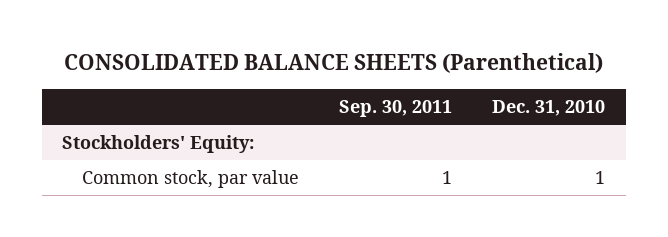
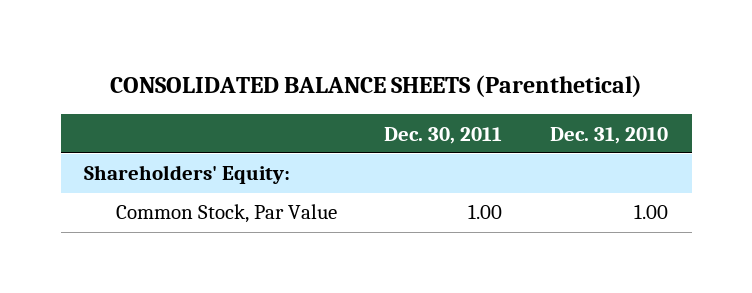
[339,99,453,117] Sep. 30, 2011 -> none
none -> [384,126,503,144] Dec. 30, 2011
[62,135,255,154] Stockholders' Equity: -> [84,165,291,185] Shareholders' Equity:
[81,170,299,189] Common stock, par value -> [115,204,337,224] Common Stock, Par Value
[595,171,606,185] 1 -> [633,204,668,220] 1.00

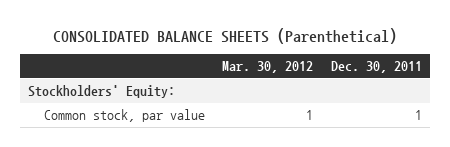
[549,126,668,144] Dec. 31, 2010 -> none
none -> [222,61,314,74] Mar. 30, 2012
[84,165,291,185] Shareholders' Equity: -> [28,85,176,99] Stockholders' Equity:
[115,204,337,224] Common Stock, Par Value -> [44,109,206,123] Common stock, par value
[468,204,503,220] 1.00 -> [414,110,422,121] 1

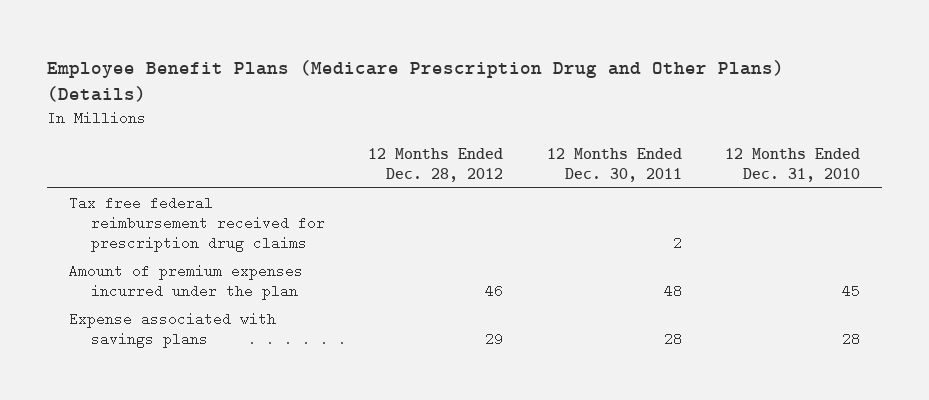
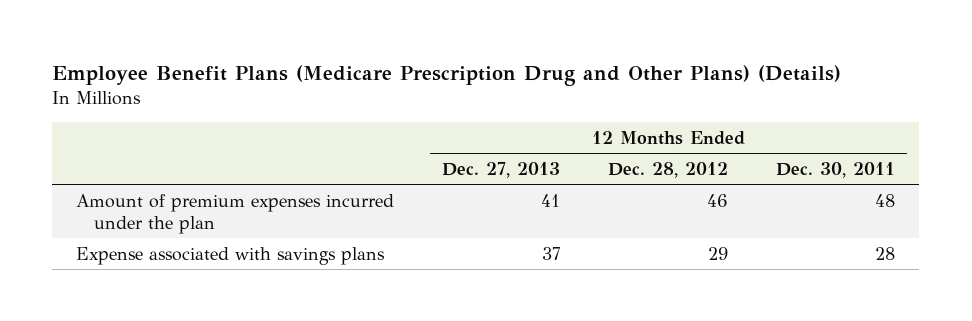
[725,148,861,183] 12 Months Ended Dec. 31, 2010 -> none
none -> [442,162,561,179] Dec. 27, 2013
[69,196,325,252] Tax free federal reimbursement received for prescription drug claims -> none

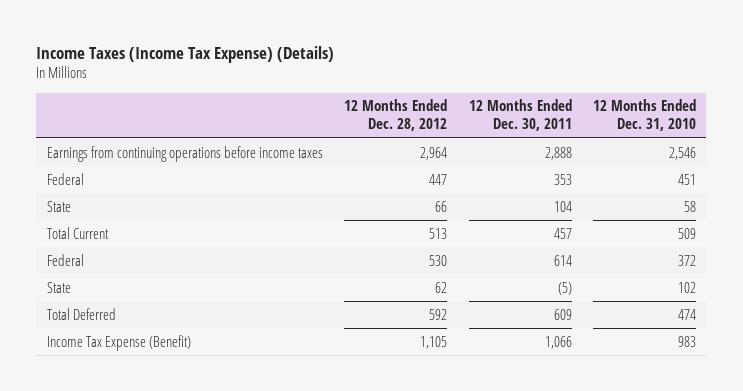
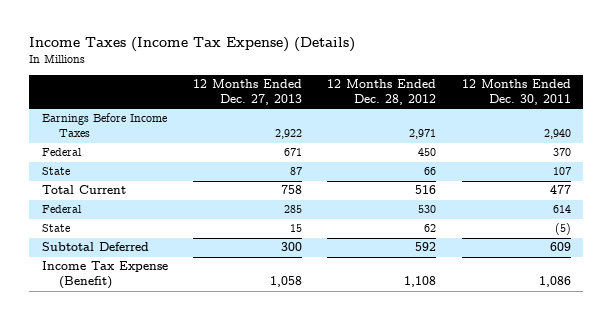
[592,99,696,132] 12 Months Ended Dec. 31, 2010 -> none
none -> [193,78,303,105] 12 Months Ended Dec. 27, 2013
[46,145,323,162] Earnings from continuing operations before income taxes -> [41,113,167,138] Earnings Before Income Taxes
[420,146,448,160] 2,964 -> [409,129,437,140] 2,971
[544,146,572,160] 2,888 -> [543,129,571,140] 2,940
[429,173,448,185] 447 -> [418,148,437,157] 450
[553,173,572,185] 353 -> [552,148,571,157] 370
[553,200,572,212] 104 -> [552,167,571,176] 107
[429,227,448,239] 513 -> [415,185,437,195] 516
[553,227,572,239] 457 -> [549,185,571,195] 477
[46,307,116,320] Total Deferred -> [41,242,149,252] Subtotal Deferred
[420,335,448,349] 1,105 -> [404,276,437,288] 1,108
[544,335,572,349] 1,066 -> [538,276,571,288] 1,086

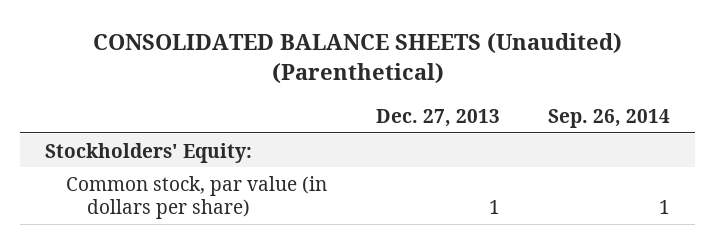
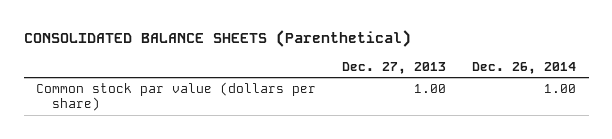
[92,33,622,84] CONSOLIDATED BALANCE SHEETS (Unaudited) (Parenthetical) -> [23,29,411,47] CONSOLIDATED BALANCE SHEETS (Parenthetical)
[548,108,671,128] Sep. 26, 2014 -> none
none -> [471,61,576,74] Dec. 26, 2014
[44,142,252,163] Stockholders' Equity: -> none
[65,175,327,220] Common stock, par value (in dollars per share) -> [36,82,317,112] Common stock par value (dollars per share)
[488,200,500,215] 1 -> [414,84,447,94] 1.00

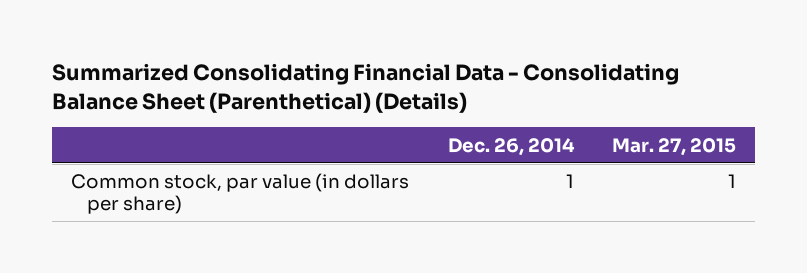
[23,29,411,47] CONSOLIDATED BALANCE SHEETS (Parenthetical) -> [51,63,679,113] Summarized Consolidating Financial Data - Consolidating Balance Sheet (Parenthetical) (Details)
[342,61,447,74] Dec. 27, 2013 -> none
none -> [612,137,737,156] Mar. 27, 2015
[36,82,317,112] Common stock par value (dollars per share) -> [70,173,409,215] Common stock, par value (in dollars per share)
[543,84,576,94] 1.00 -> [565,174,574,189] 1

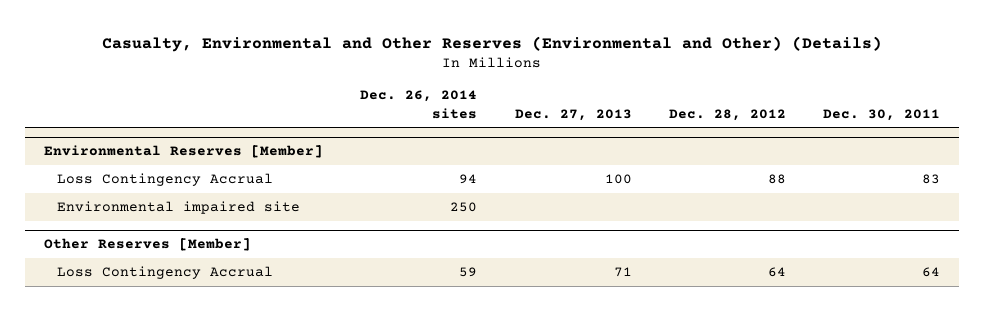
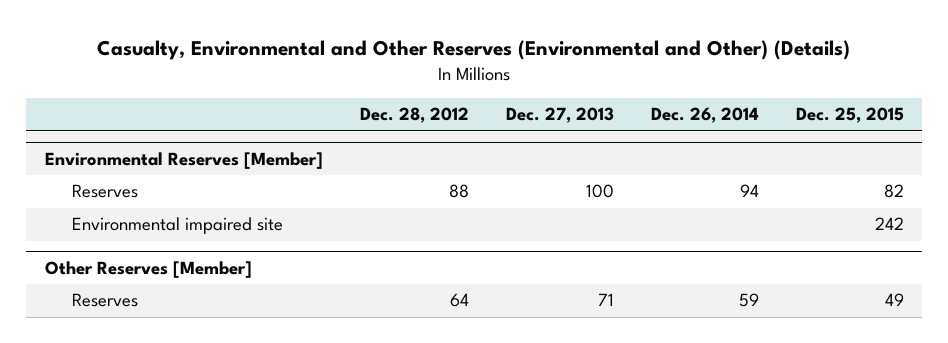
[360,90,478,119] Dec. 26, 2014 sites -> none
[823,108,941,121] Dec. 30, 2011 -> none
none -> [650,107,759,124] Dec. 26, 2014
none -> [795,107,904,124] Dec. 25, 2015
[57,172,274,186] Loss Contingency Accrual -> [71,184,138,199] Reserves
[57,265,274,279] Loss Contingency Accrual -> [71,293,138,308] Reserves

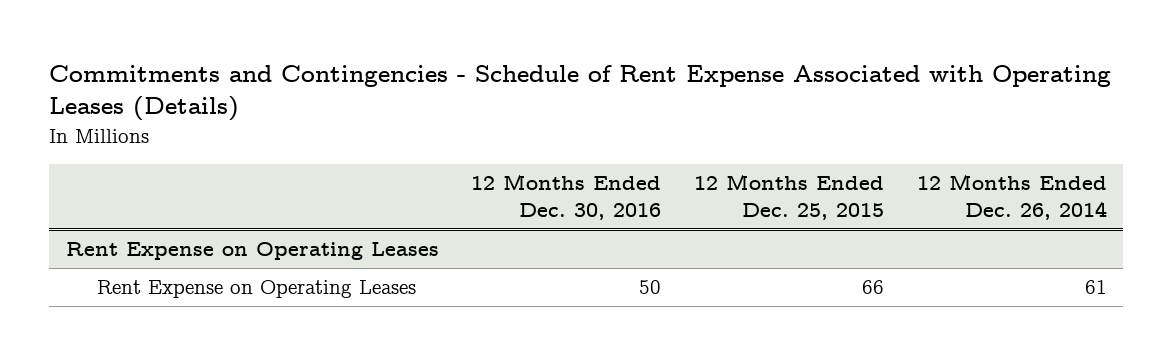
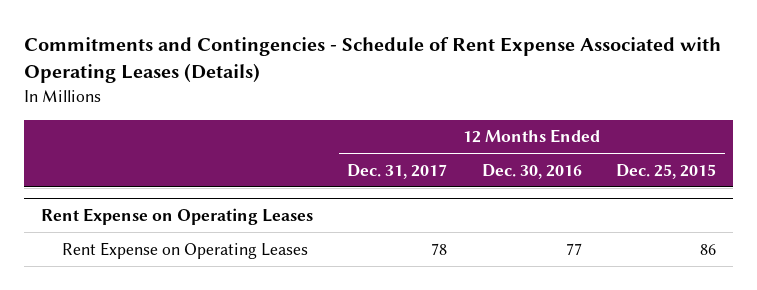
[916,174,1107,221] 12 Months Ended Dec. 26, 2014 -> none
none -> [347,163,448,179] Dec. 31, 2017
[639,280,662,295] 50 -> [565,242,582,255] 77
[862,280,885,295] 66 -> [700,243,717,255] 86

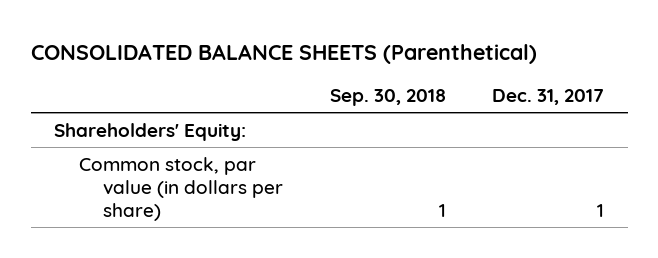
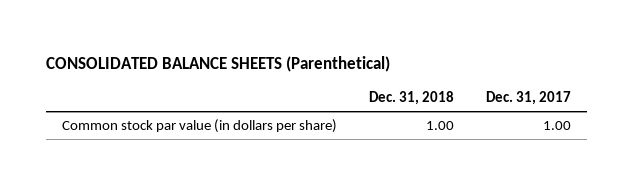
[329,89,446,107] Sep. 30, 2018 -> none
none -> [369,91,455,106] Dec. 31, 2018
[53,122,246,141] Shareholders' Equity: -> none
[78,156,284,222] Common stock, par value (in dollars per share) -> [62,119,338,134] Common stock par value (in dollars per share)
[597,204,605,218] 1 -> [542,121,571,131] 1.00

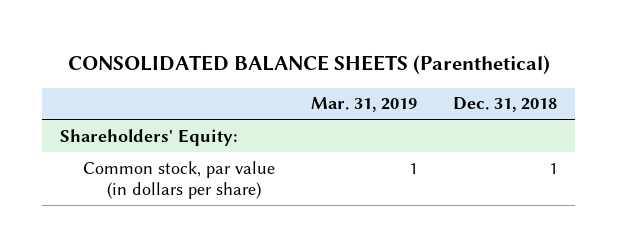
[485,91,571,106] Dec. 31, 2017 -> none
none -> [311,97,418,113] Mar. 31, 2019
none -> [59,128,238,146] Shareholders' Equity:
[62,119,338,134] Common stock par value (in dollars per share) -> [83,160,276,200] Common stock, par value (in dollars per share)
[426,121,455,131] 1.00 -> [549,162,558,174] 1

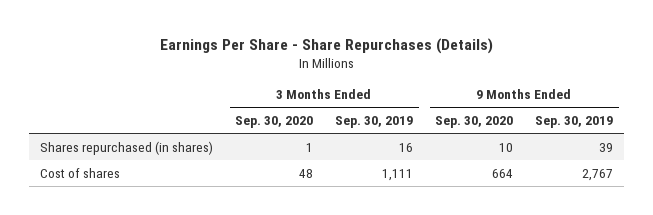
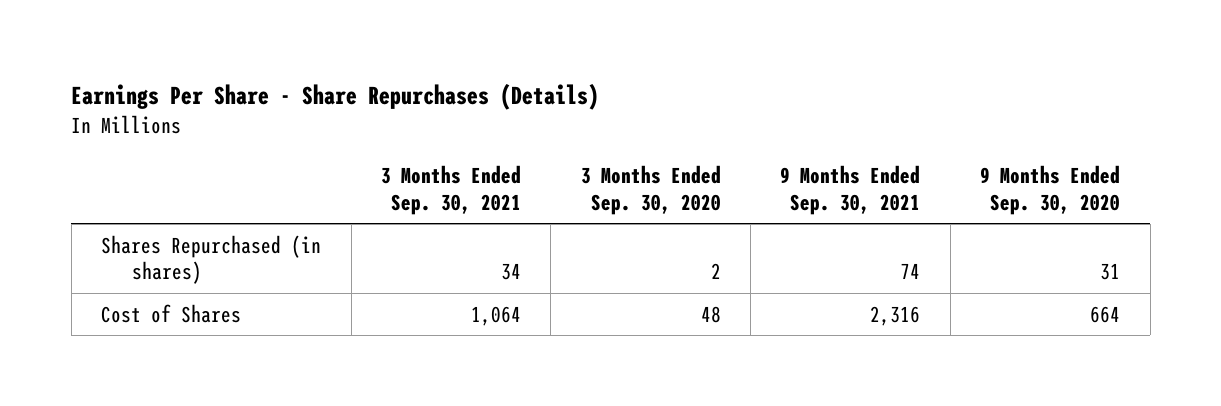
[335,116,414,129] Sep. 30, 2019 -> none
[535,116,614,129] Sep. 30, 2019 -> none
none -> [380,164,521,215] 3 Months Ended Sep. 30, 2021
none -> [780,164,921,215] 9 Months Ended Sep. 30, 2021
[40,140,214,155] Shares repurchased (in shares) -> [101,234,322,285] Shares Repurchased (in shares)
[306,142,314,152] 1 -> [710,263,721,280] 2
[499,142,514,152] 10 -> [1100,263,1121,281] 31
[40,167,121,178] Cost of shares -> [101,303,242,323] Cost of Shares

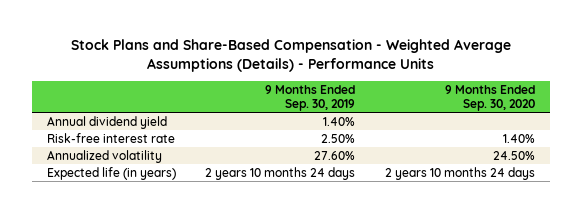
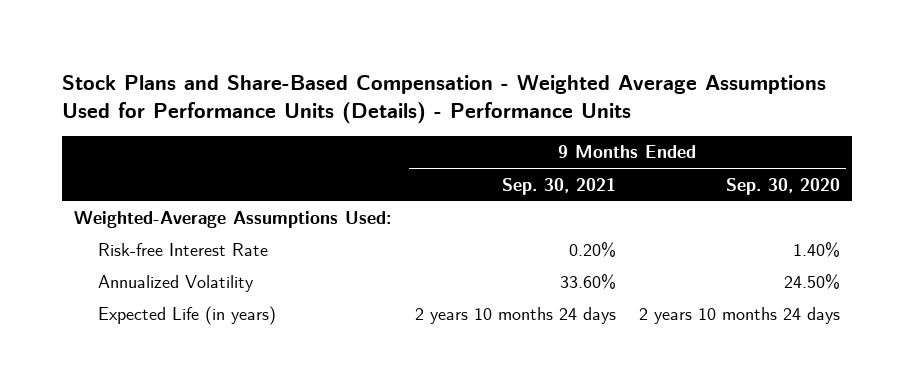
[70,39,511,73] Stock Plans and Share-Based Compensation - Weighted Average Assumptions (Details) - Performance Units -> [61,74,826,124] Stock Plans and Share-Based Compensation - Weighted Average Assumptions Used for Performance Units (Details) - Performance Units
[265,84,356,111] 9 Months Ended Sep. 30, 2019 -> none
none -> [501,177,616,195] Sep. 30, 2021
[46,115,167,129] Annual dividend yield -> none
none -> [73,211,391,229] Weighted-Average Assumptions Used:
[46,132,175,143] Risk-free interest rate -> [97,243,268,257] Risk-free Interest Rate
[46,149,162,163] Annualized volatility -> [97,275,254,293] Annualized Volatility
[46,166,176,180] Expected life (in years) -> [97,306,276,326] Expected Life (in years)

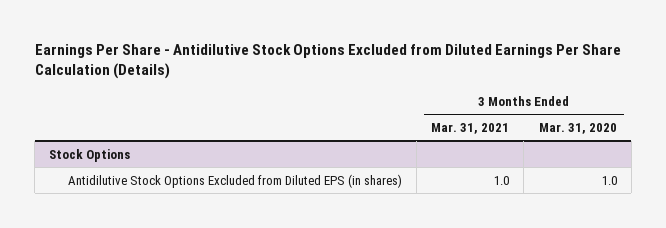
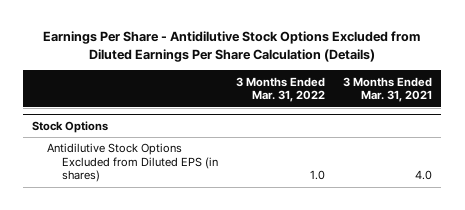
[538,122,617,134] Mar. 31, 2020 -> none
none -> [236,76,326,103] 3 Months Ended Mar. 31, 2022
[494,175,510,185] 1.0 -> [415,170,433,181] 4.0

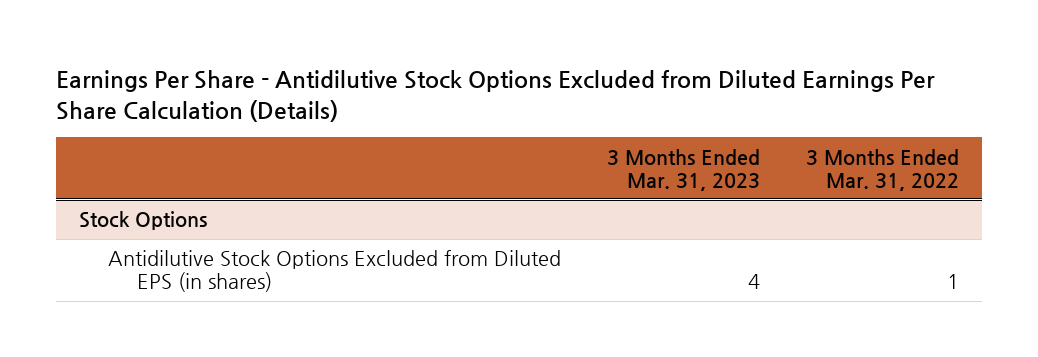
[343,76,433,103] 3 Months Ended Mar. 31, 2021 -> none
none -> [607,148,761,191] 3 Months Ended Mar. 31, 2023
[310,170,326,181] 1.0 -> [947,274,960,290] 1

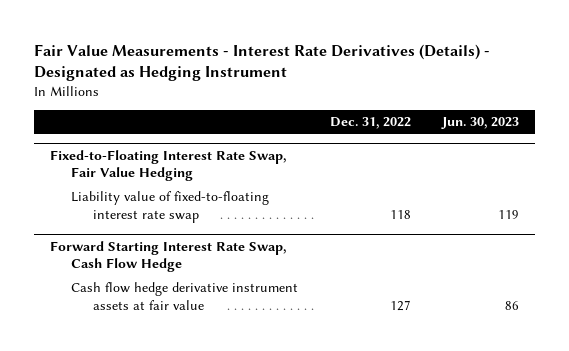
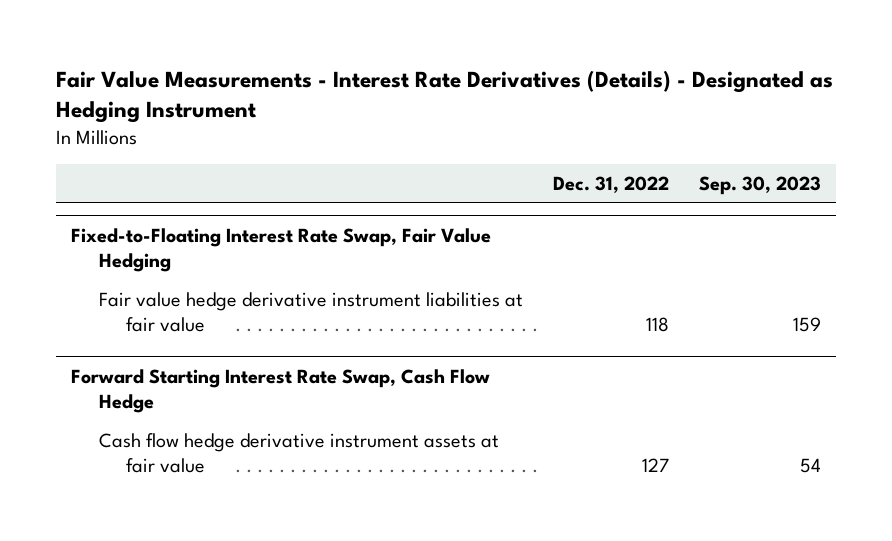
[441,117,520,130] Jun. 30, 2023 -> none
none -> [699,175,822,195] Sep. 30, 2023
[71,191,270,223] Liability value of fixed-to-floating interest rate swap -> [98,291,523,333] Fair value hedge derivative instrument liabilities at fair value

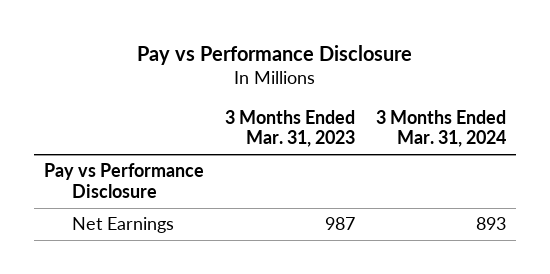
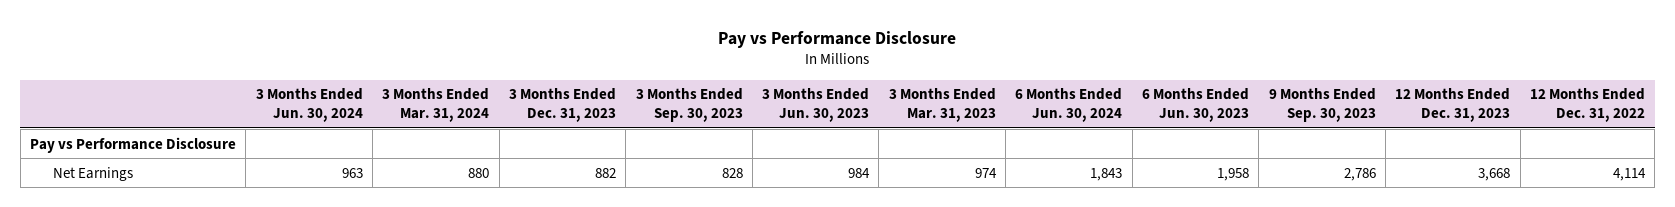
none -> [255,88,363,122] 3 Months Ended Jun. 30, 2024
none -> [508,88,616,122] 3 Months Ended Dec. 31, 2023
none -> [635,88,743,122] 3 Months Ended Sep. 30, 2023
none -> [762,88,870,122] 3 Months Ended Jun. 30, 2023
none -> [1015,88,1123,122] 6 Months Ended Jun. 30, 2024
none -> [1142,88,1250,122] 6 Months Ended Jun. 30, 2023
none -> [1268,88,1376,122] 9 Months Ended Sep. 30, 2023
none -> [1395,88,1511,122] 12 Months Ended Dec. 31, 2023
none -> [1529,88,1645,122] 12 Months Ended Dec. 31, 2022
[325,217,356,231] 987 -> [974,167,997,178] 974
[475,217,506,231] 893 -> [468,167,490,178] 880

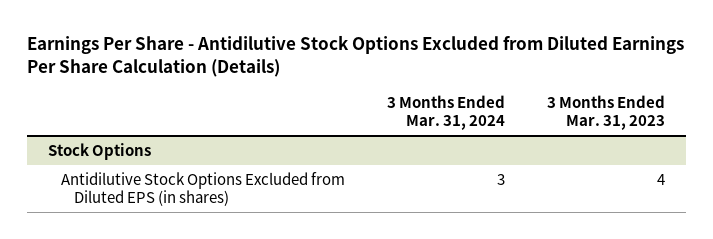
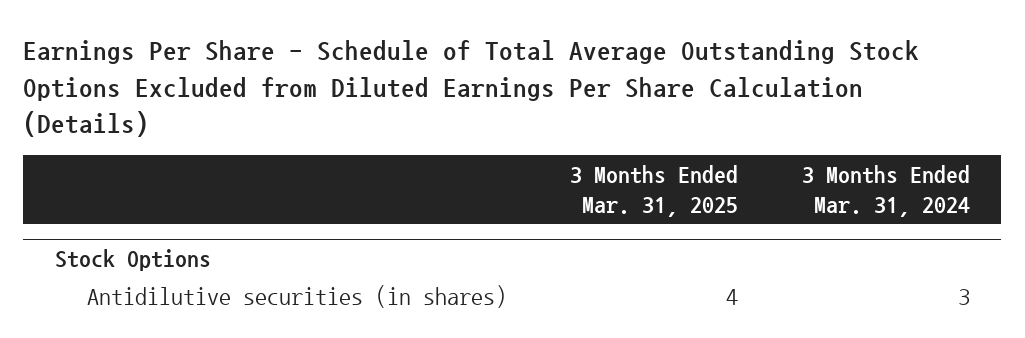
[27,35,685,78] Earnings Per Share - Antidilutive Stock Options Excluded from Diluted Earnings Per Share Calculation (Details) -> [23,40,920,137] Earnings Per Share - Schedule of Total Average Outstanding Stock Options Excluded from Diluted Earnings Per Share Calculation (Details)
[546,95,665,131] 3 Months Ended Mar. 31, 2023 -> none
none -> [570,164,739,217] 3 Months Ended Mar. 31, 2025
[60,172,345,206] Antidilutive Stock Options Excluded from Diluted EPS (in shares) -> [87,284,508,308] Antidilutive securities (in shares)

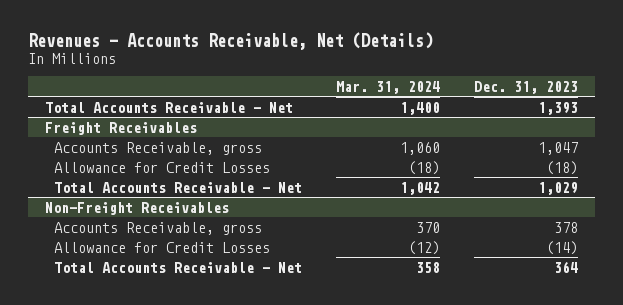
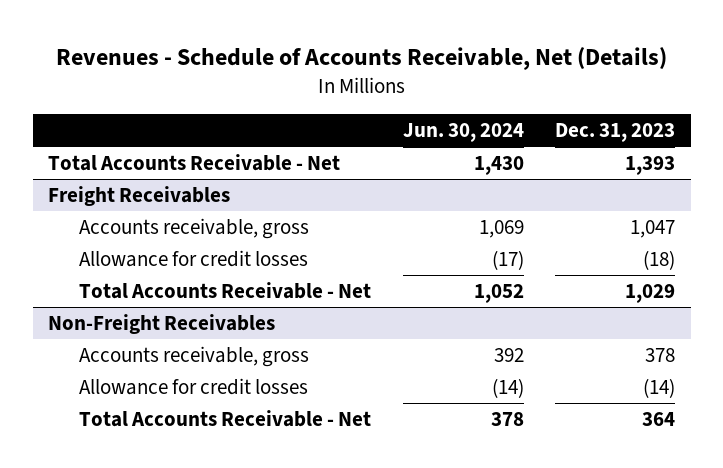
[28,32,434,51] Revenues - Accounts Receivable, Net (Details) -> [55,47,667,71] Revenues - Schedule of Accounts Receivable, Net (Details)
[335,80,440,94] Mar. 31, 2024 -> none
none -> [402,123,524,143] Jun. 30, 2024
[53,141,262,155] Accounts Receivable, gross -> [79,217,310,239] Accounts receivable, gross
[53,161,270,173] Allowance for Credit Losses -> [79,249,309,267] Allowance for credit losses
[53,221,262,235] Accounts Receivable, gross -> [79,345,310,367] Accounts receivable, gross
[53,241,270,253] Allowance for Credit Losses -> [79,377,309,395] Allowance for credit losses

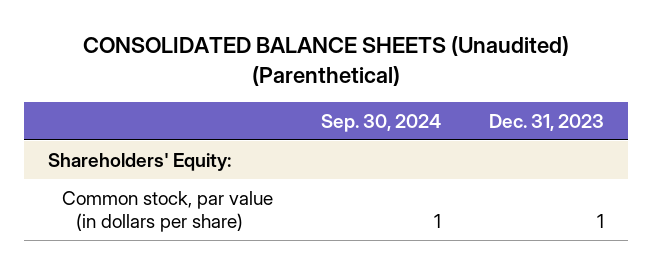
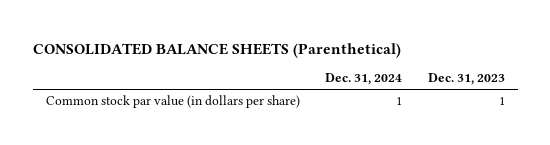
[82,36,569,86] CONSOLIDATED BALANCE SHEETS (Unaudited) (Parenthetical) -> [32,42,401,58] CONSOLIDATED BALANCE SHEETS (Parenthetical)
[321,113,442,132] Sep. 30, 2024 -> none
none -> [325,73,403,86] Dec. 31, 2024
[47,152,231,171] Shareholders' Equity: -> none
[62,190,274,232] Common stock, par value (in dollars per share) -> [45,95,300,109] Common stock par value (in dollars per share)

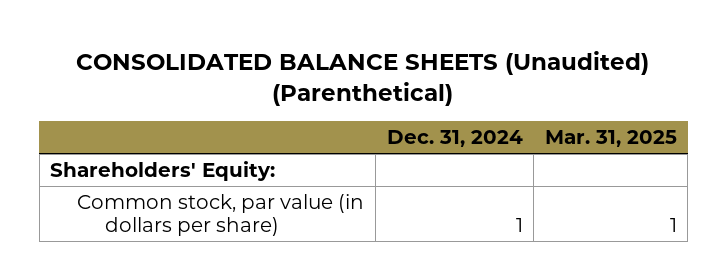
[32,42,401,58] CONSOLIDATED BALANCE SHEETS (Parenthetical) -> [76,51,650,107] CONSOLIDATED BALANCE SHEETS (Unaudited) (Parenthetical)
[427,73,505,86] Dec. 31, 2023 -> none
none -> [544,130,677,148] Mar. 31, 2025
none -> [50,160,276,181] Shareholders' Equity:
[45,95,300,109] Common stock par value (in dollars per share) -> [77,193,365,237] Common stock, par value (in dollars per share)

